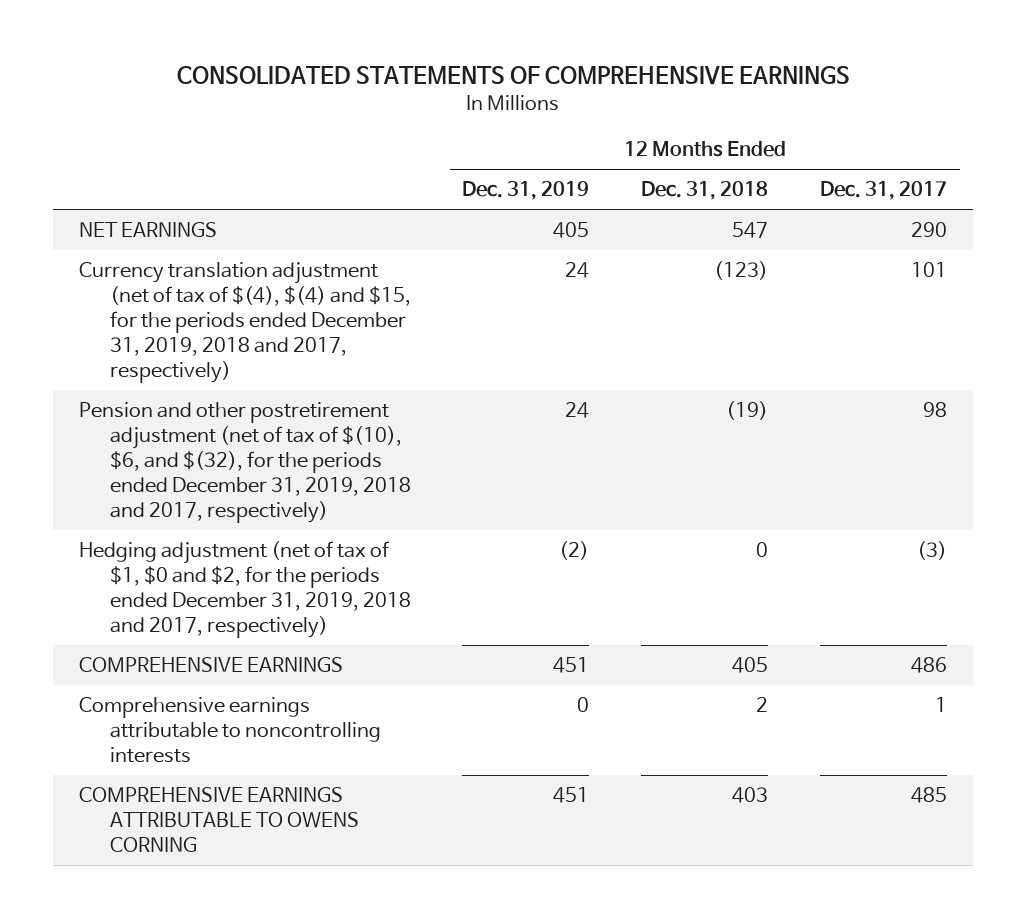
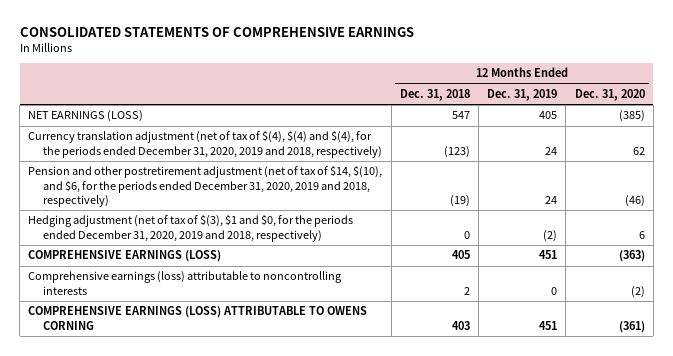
[819,181,947,201] Dec. 31, 2017 -> none
none -> [574,89,645,102] Dec. 31, 2020
[78,222,217,238] NET EARNINGS -> [28,110,144,123] NET EARNINGS (LOSS)
[78,262,411,384] Currency translation adjustment (net of tax of $(4), $(4) and $15, for the periods ended December 31, 2019, 2018 and 2017, respectively) -> [28,130,383,158] Currency translation adjustment (net of tax of $(4), $(4) and $(4), for the periods ended December 31, 2020, 2019 and 2018, respectively)
[78,402,411,524] Pension and other postretirement adjustment (net of tax of $(10), $6, and $(32), for the periods ended December 31, 2019, 2018 and 2017, respectively) -> [28,165,383,207] Pension and other postretirement adjustment (net of tax of $14, $(10), and $6, for the periods ended December 31, 2020, 2019 and 2018, respectively)
[78,541,411,639] Hedging adjustment (net of tax of $1, $0 and $2, for the periods ended December 31, 2019, 2018 and 2017, respectively) -> [28,214,354,242] Hedging adjustment (net of tax of $(3), $1 and $0, for the periods ended December 31, 2020, 2019 and 2018, respectively)
[78,657,343,673] COMPREHENSIVE EARNINGS -> [28,250,222,263] COMPREHENSIVE EARNINGS (LOSS)
[78,697,381,764] Comprehensive earnings attributable to noncontrolling interests -> [28,271,343,295] Comprehensive earnings (loss) attributable to noncontrolling interests
[78,787,359,853] COMPREHENSIVE EARNINGS ATTRIBUTABLE TO OWENS CORNING -> [28,306,368,330] COMPREHENSIVE EARNINGS (LOSS) ATTRIBUTABLE TO OWENS CORNING

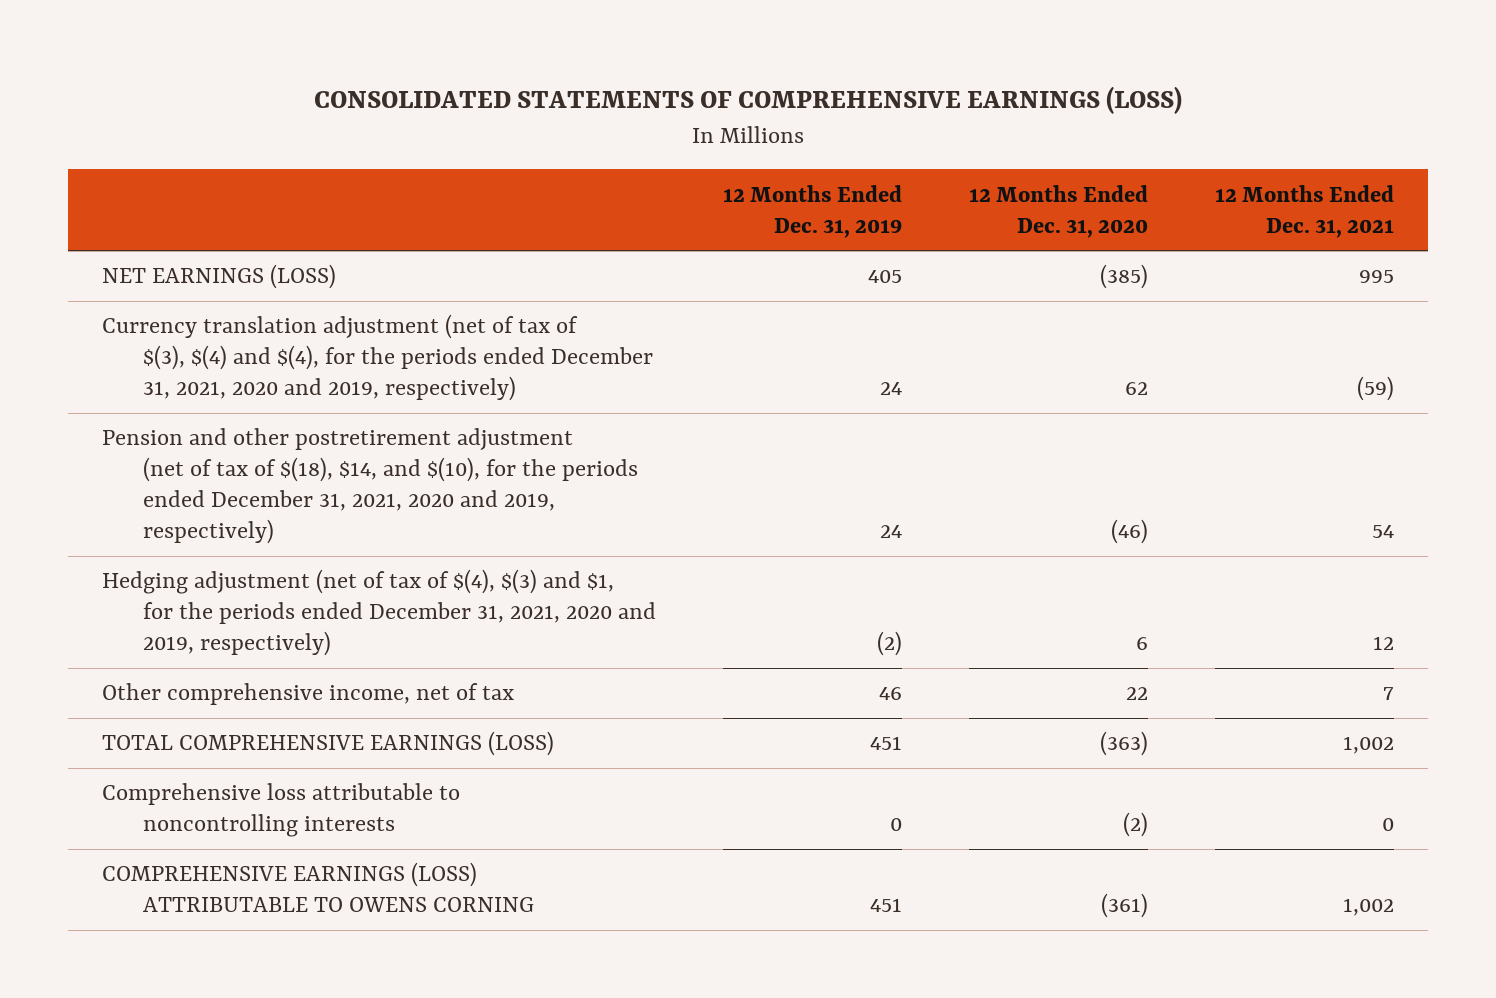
[19,26,414,37] CONSOLIDATED STATEMENTS OF COMPREHENSIVE EARNINGS -> [313,86,1182,115] CONSOLIDATED STATEMENTS OF COMPREHENSIVE EARNINGS (LOSS)
[399,89,470,102] Dec. 31, 2018 -> none
none -> [1215,184,1395,238] 12 Months Ended Dec. 31, 2021
[28,130,383,158] Currency translation adjustment (net of tax of $(4), $(4) and $(4), for the periods ended December 31, 2020, 2019 and 2018, respectively) -> [101,314,653,402] Currency translation adjustment (net of tax of $(3), $(4) and $(4), for the periods ended December 31, 2021, 2020 and 2019, respectively)
[28,165,383,207] Pension and other postretirement adjustment (net of tax of $14, $(10), and $6, for the periods ended December 31, 2020, 2019 and 2018, respectively) -> [101,428,638,545] Pension and other postretirement adjustment (net of tax of $(18), $14, and $(10), for the periods ended December 31, 2021, 2020 and 2019, respectively)
[28,214,354,242] Hedging adjustment (net of tax of $(3), $1 and $0, for the periods ended December 31, 2020, 2019 and 2018, respectively) -> [101,569,656,657] Hedging adjustment (net of tax of $(4), $(3) and $1, for the periods ended December 31, 2021, 2020 and 2019, respectively)
none -> [101,683,514,706] Other comprehensive income, net of tax
[28,250,222,263] COMPREHENSIVE EARNINGS (LOSS) -> [101,731,554,757] TOTAL COMPREHENSIVE EARNINGS (LOSS)
[28,271,343,295] Comprehensive earnings (loss) attributable to noncontrolling interests -> [101,783,460,838] Comprehensive loss attributable to noncontrolling interests

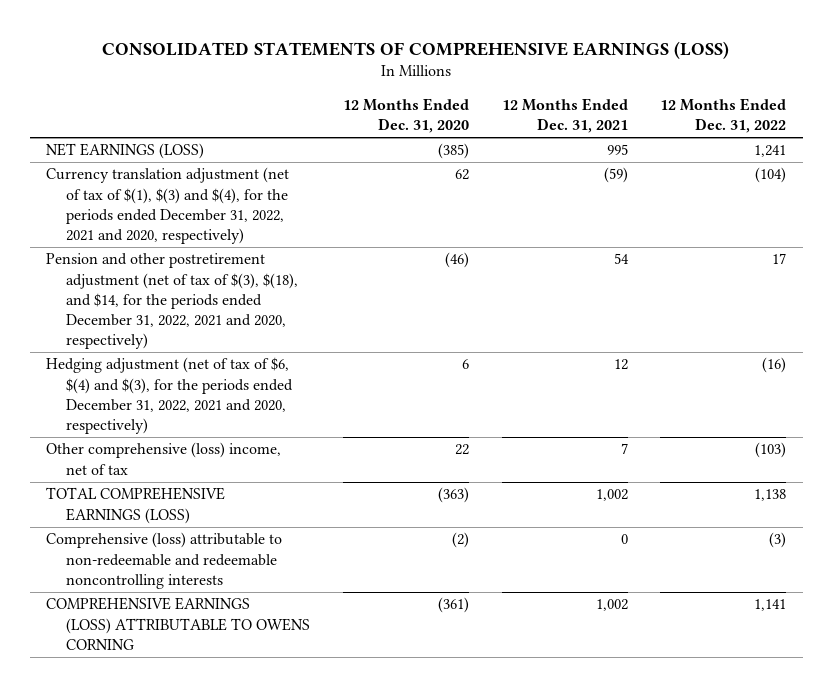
[723,184,903,238] 12 Months Ended Dec. 31, 2019 -> none
none -> [660,98,787,134] 12 Months Ended Dec. 31, 2022
[101,314,653,402] Currency translation adjustment (net of tax of $(3), $(4) and $(4), for the periods ended December 31, 2021, 2020 and 2019, respectively) -> [45,167,289,245] Currency translation adjustment (net of tax of $(1), $(3) and $(4), for the periods ended December 31, 2022, 2021 and 2020, respectively)
[101,428,638,545] Pension and other postretirement adjustment (net of tax of $(18), $14, and $(10), for the periods ended December 31, 2021, 2020 and 2019, respectively) -> [45,253,299,350] Pension and other postretirement adjustment (net of tax of $(3), $(18), and $14, for the periods ended December 31, 2022, 2021 and 2020, respectively)
[101,569,656,657] Hedging adjustment (net of tax of $(4), $(3) and $1, for the periods ended December 31, 2021, 2020 and 2019, respectively) -> [45,357,294,435] Hedging adjustment (net of tax of $6, $(4) and $(3), for the periods ended December 31, 2022, 2021 and 2020, respectively)
[101,683,514,706] Other comprehensive income, net of tax -> [45,442,281,475] Other comprehensive (loss) income, net of tax
[101,783,460,838] Comprehensive loss attributable to noncontrolling interests -> [45,532,282,589] Comprehensive (loss) attributable to non-redeemable and redeemable noncontrolling interests

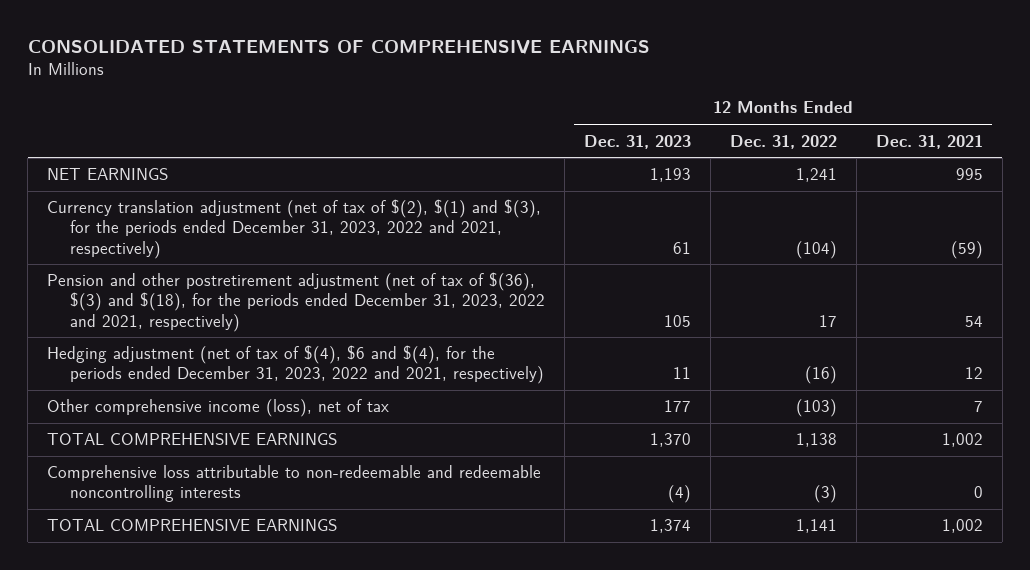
[102,40,730,59] CONSOLIDATED STATEMENTS OF COMPREHENSIVE EARNINGS (LOSS) -> [27,39,650,55] CONSOLIDATED STATEMENTS OF COMPREHENSIVE EARNINGS
[343,98,470,134] 12 Months Ended Dec. 31, 2020 -> none
none -> [583,134,691,149] Dec. 31, 2023
[45,143,204,160] NET EARNINGS (LOSS) -> [47,168,169,181] NET EARNINGS
[45,167,289,245] Currency translation adjustment (net of tax of $(1), $(3) and $(4), for the periods ended December 31, 2022, 2021 and 2020, respectively) -> [47,199,542,259] Currency translation adjustment (net of tax of $(2), $(1) and $(3), for the periods ended December 31, 2023, 2022 and 2021, respectively)
[45,253,299,350] Pension and other postretirement adjustment (net of tax of $(3), $(18), and $14, for the periods ended December 31, 2022, 2021 and 2020, respectively) -> [47,272,545,332] Pension and other postretirement adjustment (net of tax of $(36), $(3) and $(18), for the periods ended December 31, 2023, 2022 and 2021, respectively)
[45,357,294,435] Hedging adjustment (net of tax of $6, $(4) and $(3), for the periods ended December 31, 2022, 2021 and 2020, respectively) -> [47,345,544,385] Hedging adjustment (net of tax of $(4), $6 and $(4), for the periods ended December 31, 2023, 2022 and 2021, respectively)
[45,442,281,475] Other comprehensive (loss) income, net of tax -> [47,399,390,418] Other comprehensive income (loss), net of tax
[45,487,225,524] TOTAL COMPREHENSIVE EARNINGS (LOSS) -> [47,433,338,446] TOTAL COMPREHENSIVE EARNINGS
[45,532,282,589] Comprehensive (loss) attributable to non-redeemable and redeemable noncontrolling interests -> [47,465,542,503] Comprehensive loss attributable to non-redeemable and redeemable noncontrolling interests
[45,597,311,650] COMPREHENSIVE EARNINGS (LOSS) ATTRIBUTABLE TO OWENS CORNING -> [47,519,338,532] TOTAL COMPREHENSIVE EARNINGS

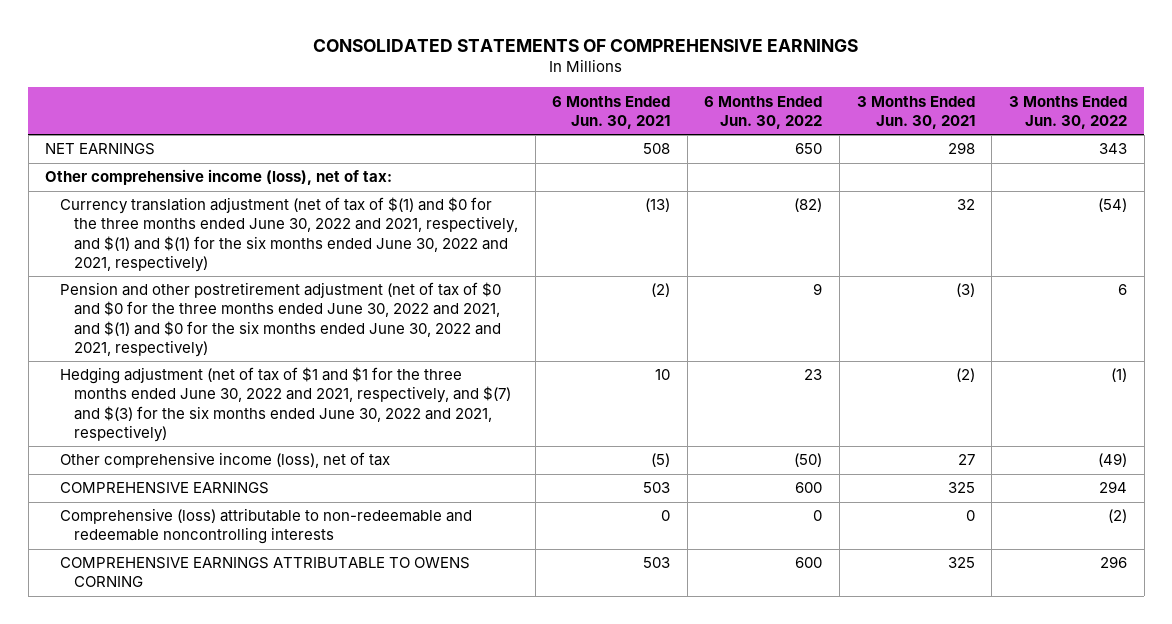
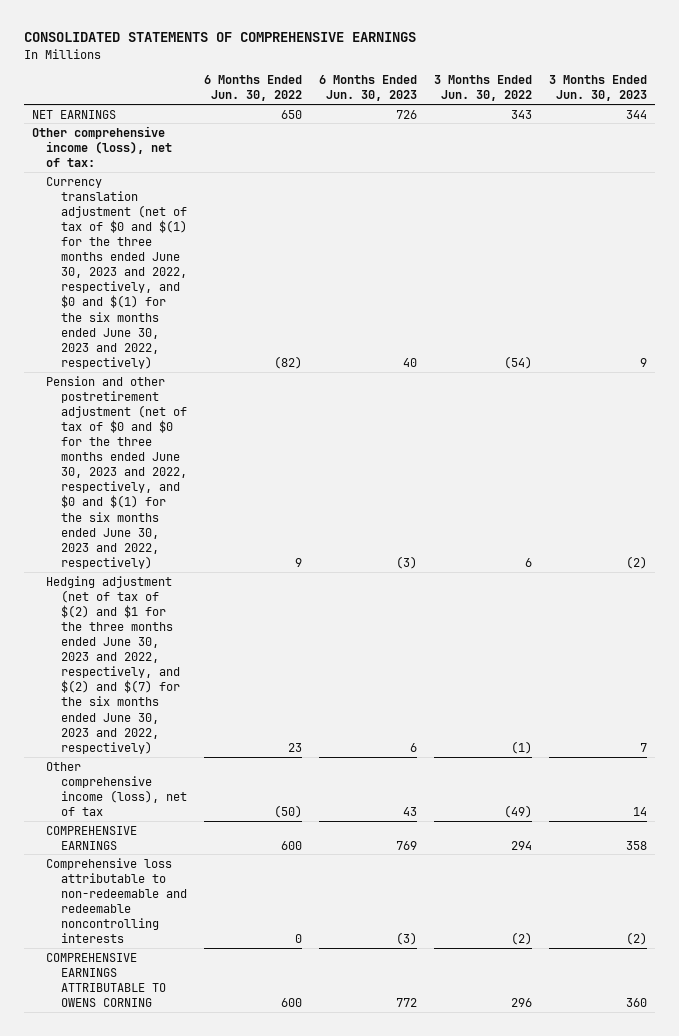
[552,95,671,129] 6 Months Ended Jun. 30, 2021 -> none
[856,95,975,129] 3 Months Ended Jun. 30, 2021 -> none
none -> [318,75,417,102] 6 Months Ended Jun. 30, 2023
none -> [548,75,647,102] 3 Months Ended Jun. 30, 2023
[59,197,518,272] Currency translation adjustment (net of tax of $(1) and $0 for the three months ended June 30, 2022 and 2021, respectively, and $(1) and $(1) for the six months ended June 30, 2022 and 2021, respectively) -> [46,176,187,369] Currency translation adjustment (net of tax of $0 and $(1) for the three months ended June 30, 2023 and 2022, respectively, and $0 and $(1) for the six months ended June 30, 2023 and 2022, respectively)
[59,282,501,357] Pension and other postretirement adjustment (net of tax of $0 and $0 for the three months ended June 30, 2022 and 2021, and $(1) and $0 for the six months ended June 30, 2022 and 2021, respectively) -> [46,375,187,569] Pension and other postretirement adjustment (net of tax of $0 and $0 for the three months ended June 30, 2023 and 2022, respectively, and $0 and $(1) for the six months ended June 30, 2023 and 2022, respectively)
[59,367,511,442] Hedging adjustment (net of tax of $1 and $1 for the three months ended June 30, 2022 and 2021, respectively, and $(7) and $(3) for the six months ended June 30, 2022 and 2021, respectively) -> [46,575,180,754] Hedging adjustment (net of tax of $(2) and $1 for the three months ended June 30, 2023 and 2022, respectively, and $(2) and $(7) for the six months ended June 30, 2023 and 2022, respectively)
[59,508,472,545] Comprehensive (loss) attributable to non-redeemable and redeemable noncontrolling interests -> [46,857,187,944] Comprehensive loss attributable to non-redeemable and redeemable noncontrolling interests

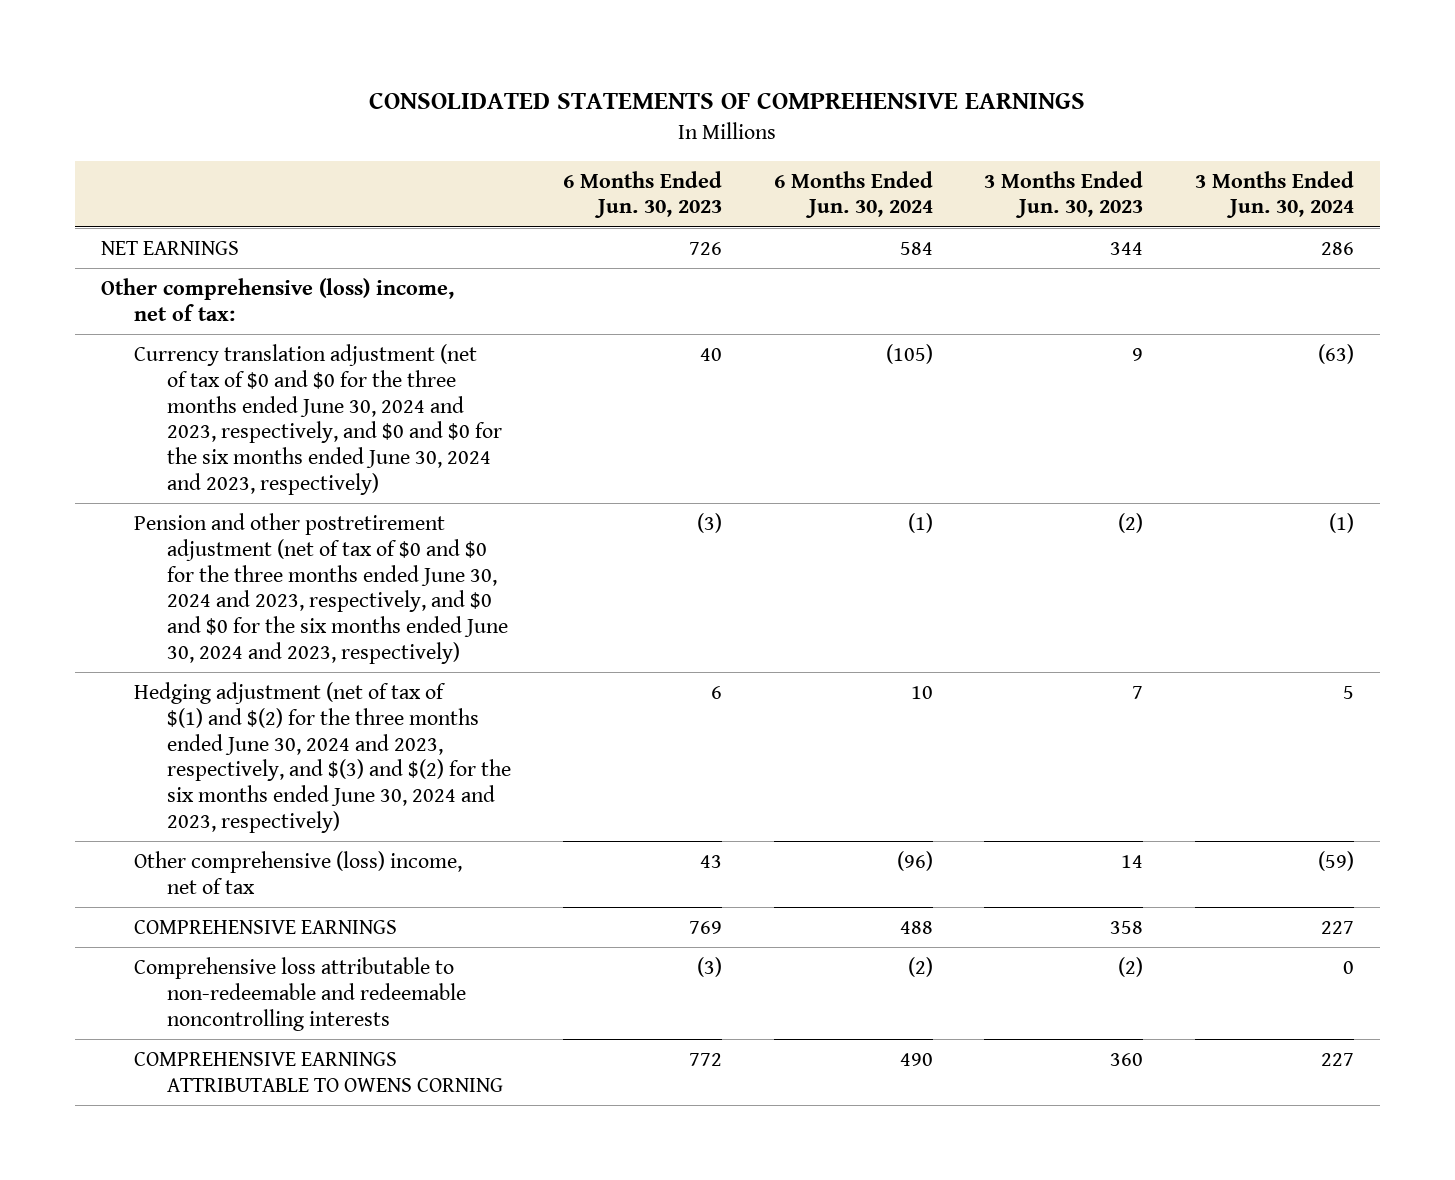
[203,75,302,102] 6 Months Ended Jun. 30, 2022 -> none
[433,75,532,102] 3 Months Ended Jun. 30, 2022 -> none
none -> [773,170,933,219] 6 Months Ended Jun. 30, 2024
none -> [1195,170,1355,219] 3 Months Ended Jun. 30, 2024
[32,125,173,167] Other comprehensive income (loss), net of tax: -> [100,278,454,321] Other comprehensive (loss) income, net of tax:
[46,176,187,369] Currency translation adjustment (net of tax of $0 and $(1) for the three months ended June 30, 2023 and 2022, respectively, and $0 and $(1) for the six months ended June 30, 2023 and 2022, respectively) -> [133,344,502,495] Currency translation adjustment (net of tax of $0 and $0 for the three months ended June 30, 2024 and 2023, respectively, and $0 and $0 for the six months ended June 30, 2024 and 2023, respectively)
[46,375,187,569] Pension and other postretirement adjustment (net of tax of $0 and $0 for the three months ended June 30, 2023 and 2022, respectively, and $0 and $(1) for the six months ended June 30, 2023 and 2022, respectively) -> [133,513,508,664] Pension and other postretirement adjustment (net of tax of $0 and $0 for the three months ended June 30, 2024 and 2023, respectively, and $0 and $0 for the six months ended June 30, 2024 and 2023, respectively)
[46,575,180,754] Hedging adjustment (net of tax of $(2) and $1 for the three months ended June 30, 2023 and 2022, respectively, and $(2) and $(7) for the six months ended June 30, 2023 and 2022, respectively) -> [133,682,511,833] Hedging adjustment (net of tax of $(1) and $(2) for the three months ended June 30, 2024 and 2023, respectively, and $(3) and $(2) for the six months ended June 30, 2024 and 2023, respectively)
[46,761,187,816] Other comprehensive income (loss), net of tax -> [133,851,462,894] Other comprehensive (loss) income, net of tax

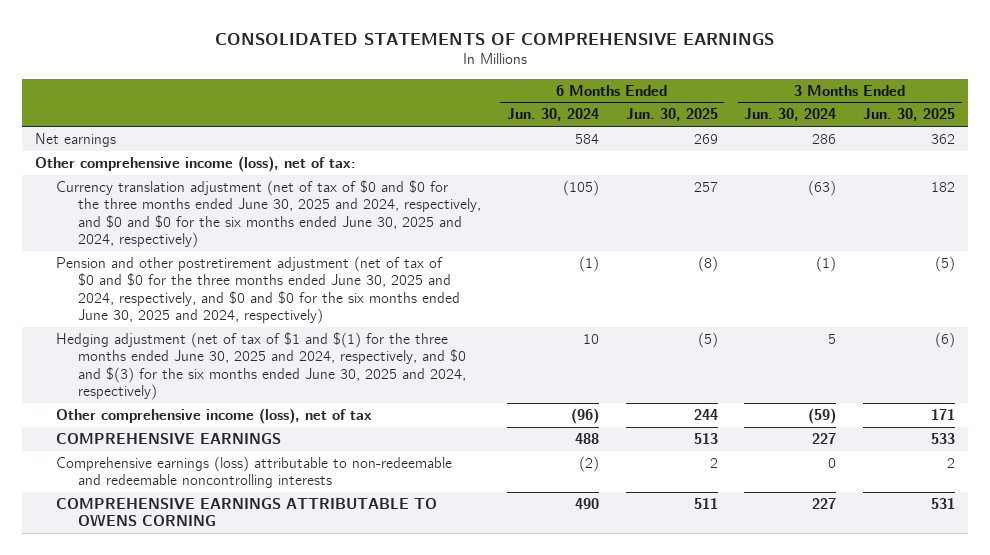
[562,170,722,219] 6 Months Ended Jun. 30, 2023 -> none
[984,170,1144,219] 3 Months Ended Jun. 30, 2023 -> none
none -> [625,108,718,122] Jun. 30, 2025
none -> [862,108,955,122] Jun. 30, 2025
[100,241,239,256] NET EARNINGS -> [35,132,117,147] Net earnings
[100,278,454,321] Other comprehensive (loss) income, net of tax: -> [35,155,357,172] Other comprehensive income (loss), net of tax:
[133,344,502,495] Currency translation adjustment (net of tax of $0 and $0 for the three months ended June 30, 2024 and 2023, respectively, and $0 and $0 for the six months ended June 30, 2024 and 2023, respectively) -> [56,179,481,249] Currency translation adjustment (net of tax of $0 and $0 for the three months ended June 30, 2025 and 2024, respectively, and $0 and $0 for the six months ended June 30, 2025 and 2024, respectively)
[133,513,508,664] Pension and other postretirement adjustment (net of tax of $0 and $0 for the three months ended June 30, 2024 and 2023, respectively, and $0 and $0 for the six months ended June 30, 2024 and 2023, respectively) -> [56,255,460,325] Pension and other postretirement adjustment (net of tax of $0 and $0 for the three months ended June 30, 2025 and 2024, respectively, and $0 and $0 for the six months ended June 30, 2025 and 2024, respectively)
[133,682,511,833] Hedging adjustment (net of tax of $(1) and $(2) for the three months ended June 30, 2024 and 2023, respectively, and $(3) and $(2) for the six months ended June 30, 2024 and 2023, respectively) -> [56,331,466,401] Hedging adjustment (net of tax of $1 and $(1) for the three months ended June 30, 2025 and 2024, respectively, and $0 and $(3) for the six months ended June 30, 2025 and 2024, respectively)
[133,851,462,894] Other comprehensive (loss) income, net of tax -> [56,407,373,424] Other comprehensive income (loss), net of tax
[133,957,466,1031] Comprehensive loss attributable to non-redeemable and redeemable noncontrolling interests -> [56,455,453,489] Comprehensive earnings (loss) attributable to non-redeemable and redeemable noncontrolling interests

